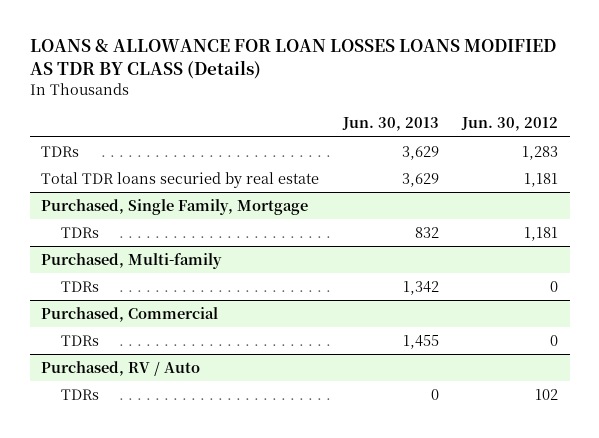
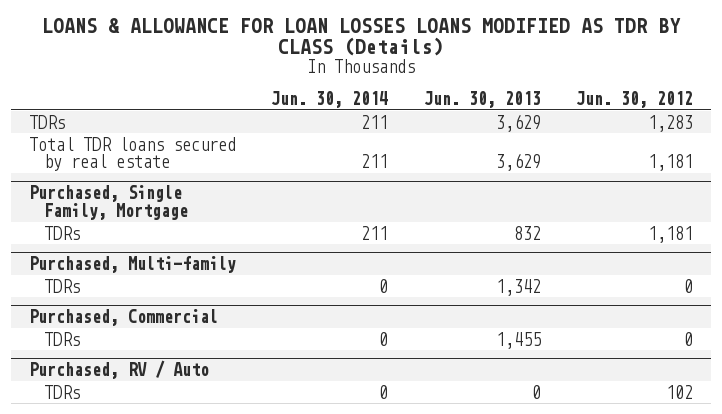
none -> [271,90,389,108] Jun. 30, 2014
[41,172,320,189] Total TDR loans securied by real estate -> [28,136,236,172] Total TDR loans secured by real estate

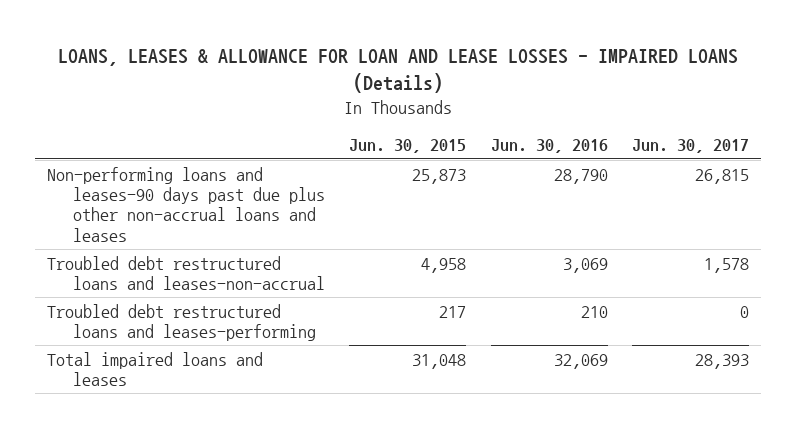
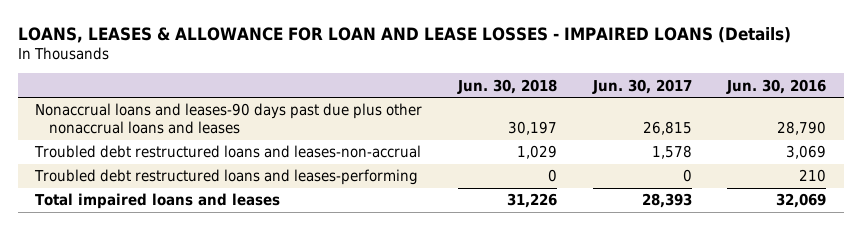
[349,139,467,154] Jun. 30, 2015 -> none
none -> [456,78,557,94] Jun. 30, 2018
[46,166,325,242] Non-performing loans and leases-90 days past due plus other non-accrual loans and leases -> [35,103,423,134] Nonaccrual loans and leases-90 days past due plus other nonaccrual loans and leases

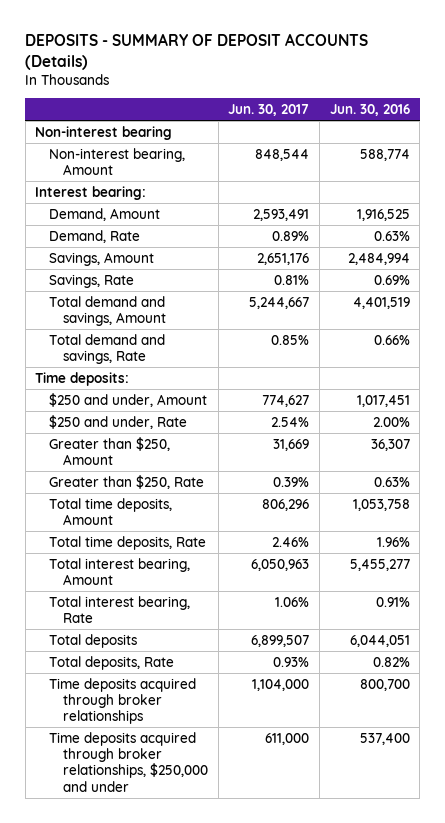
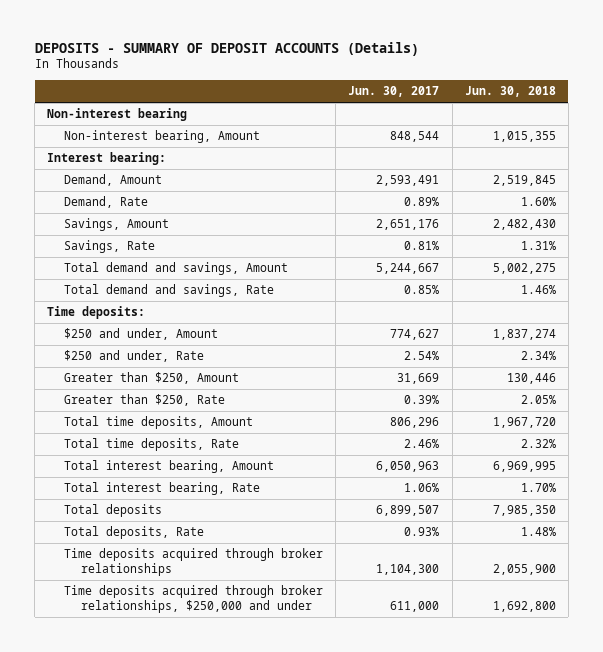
[329,104,410,117] Jun. 30, 2016 -> none
none -> [464,86,556,98] Jun. 30, 2018
[252,678,310,691] 1,104,000 -> [376,563,440,575] 1,104,300

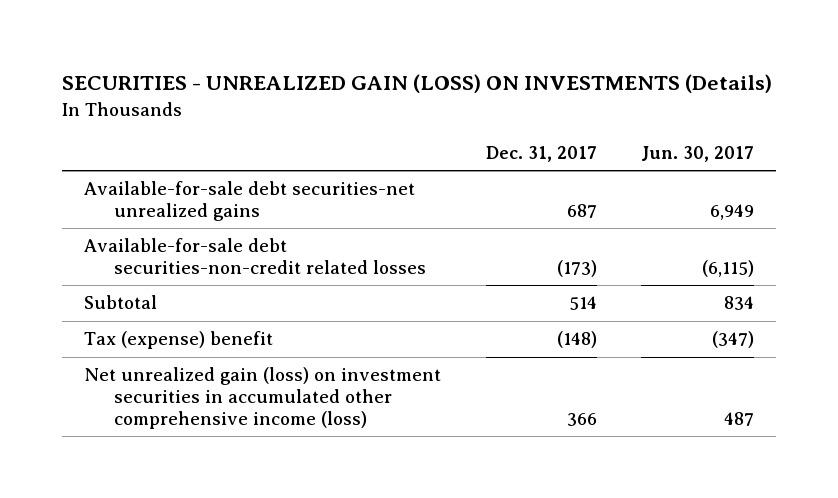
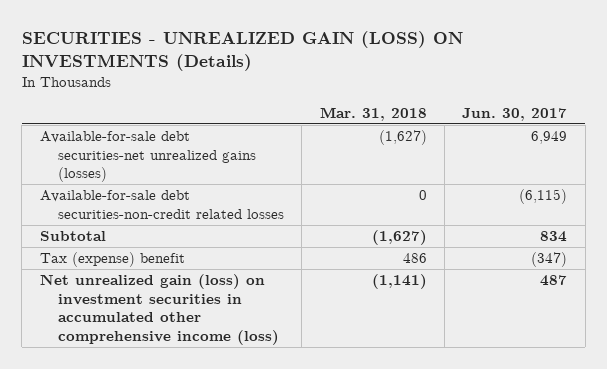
[485,145,597,162] Dec. 31, 2017 -> none
none -> [319,106,427,121] Mar. 31, 2018
[83,181,415,221] Available-for-sale debt securities-net unrealized gains -> [39,131,257,183] Available-for-sale debt securities-net unrealized gains (losses)

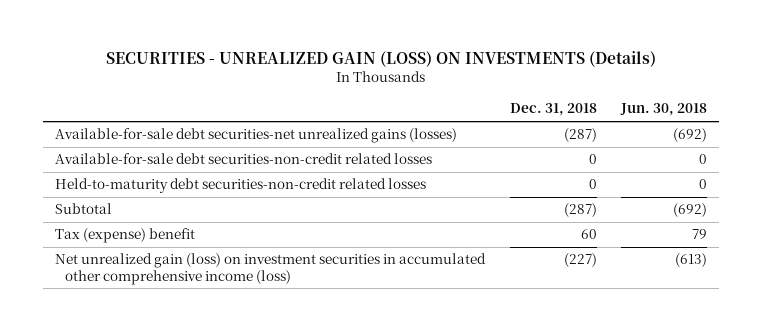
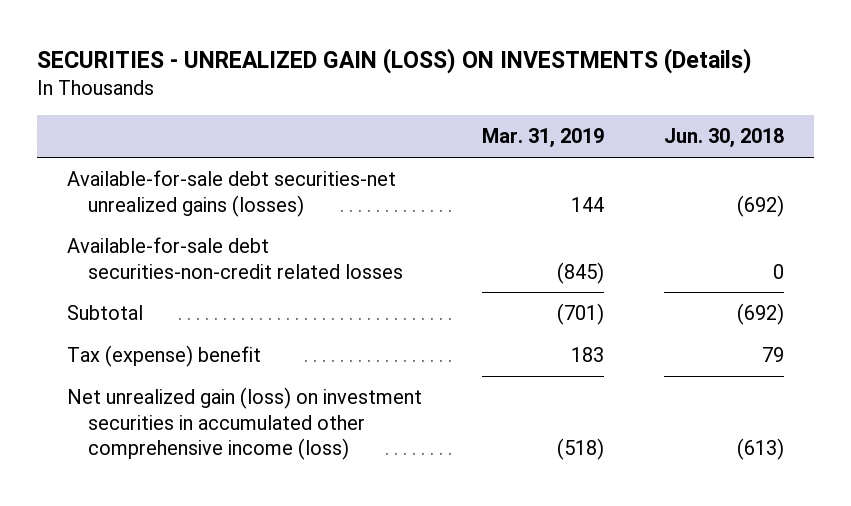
[509,103,597,117] Dec. 31, 2018 -> none
none -> [482,128,605,149] Mar. 31, 2019
[55,178,427,194] Held-to-maturity debt securities-non-credit related losses -> none

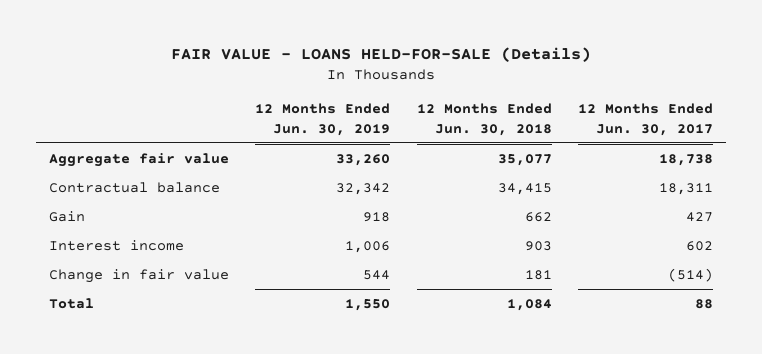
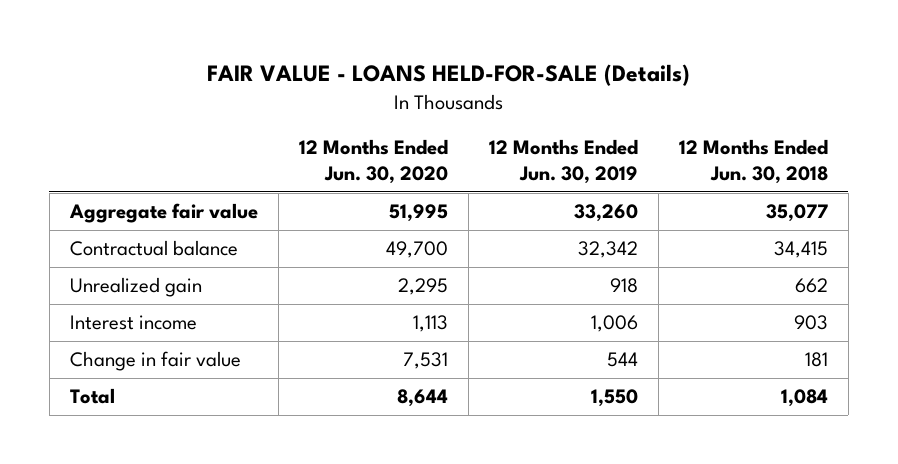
[578,103,714,136] 12 Months Ended Jun. 30, 2017 -> none
none -> [298,139,448,185] 12 Months Ended Jun. 30, 2020
[48,211,85,223] Gain -> [69,277,202,298] Unrealized gain

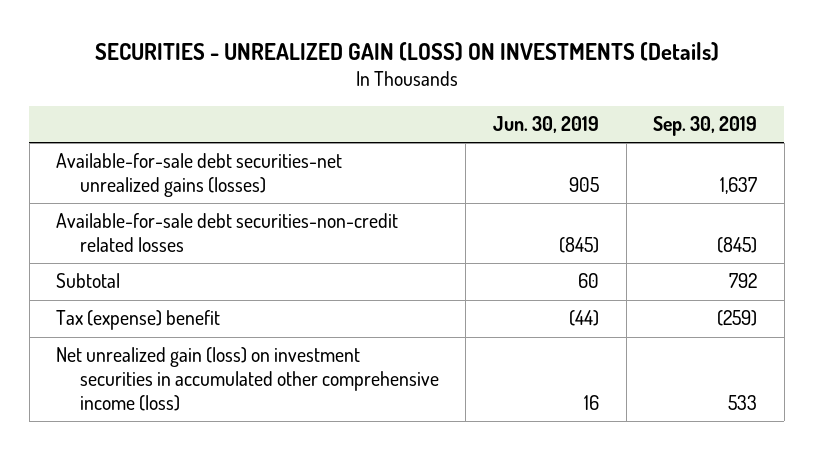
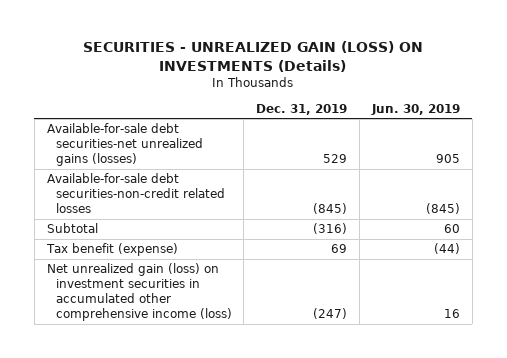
[653,116,758,137] Sep. 30, 2019 -> none
none -> [256,103,348,115] Dec. 31, 2019
[56,310,221,331] Tax (expense) benefit -> [45,243,178,257] Tax benefit (expense)

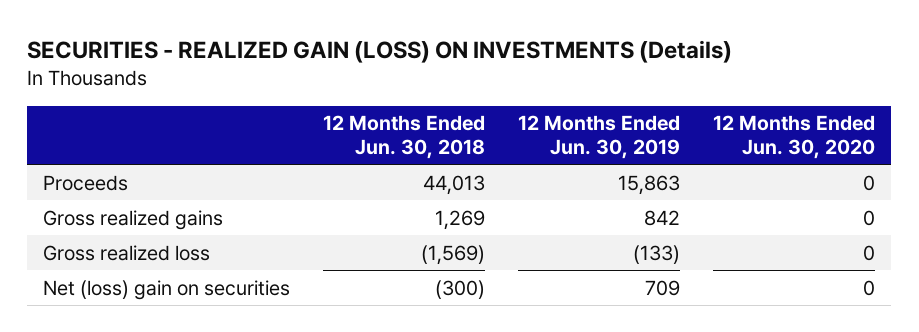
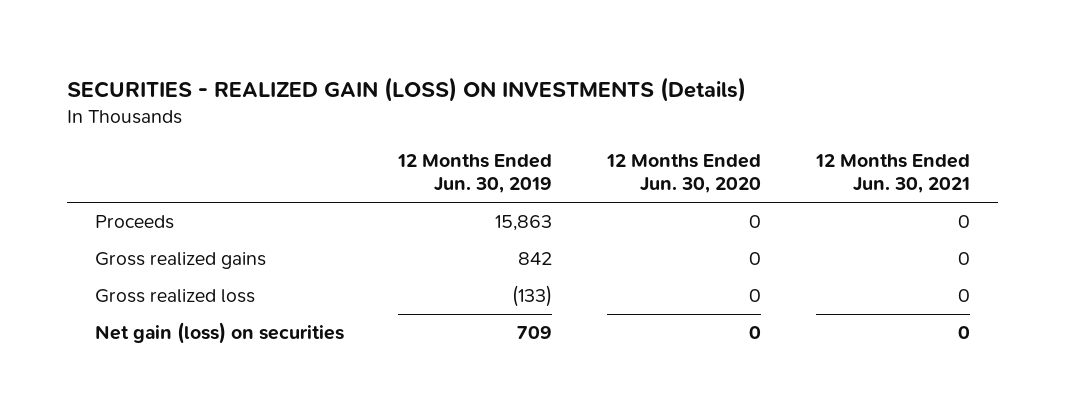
[323,115,486,160] 12 Months Ended Jun. 30, 2018 -> none
none -> [815,154,971,194] 12 Months Ended Jun. 30, 2021
[43,279,291,300] Net (loss) gain on securities -> [94,321,344,344] Net gain (loss) on securities

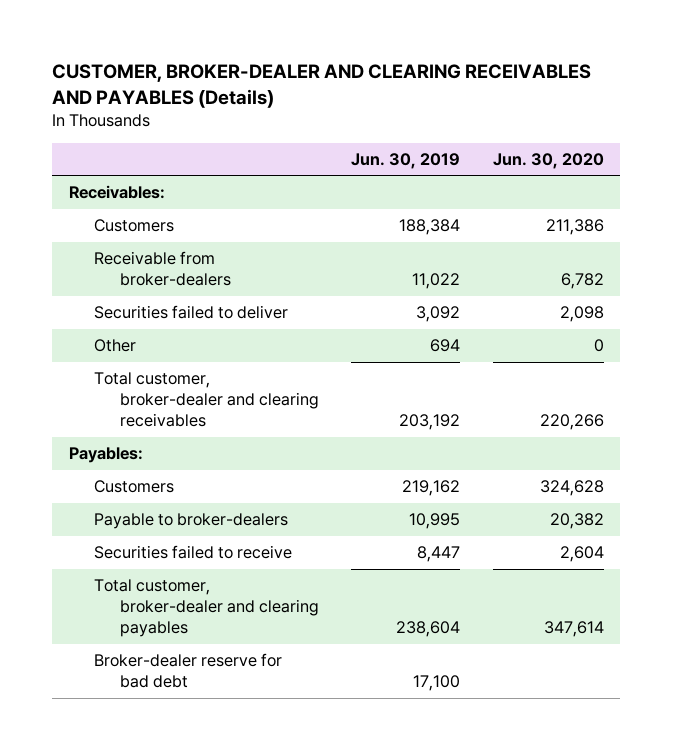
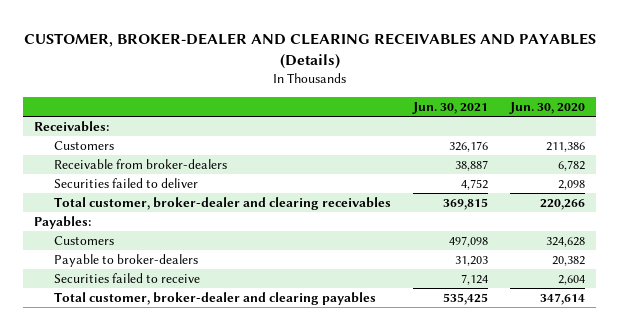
[351,152,461,169] Jun. 30, 2019 -> none
none -> [412,101,489,114] Jun. 30, 2021
[94,339,137,353] Other -> none
[94,653,283,689] Broker-dealer reserve for bad debt -> none

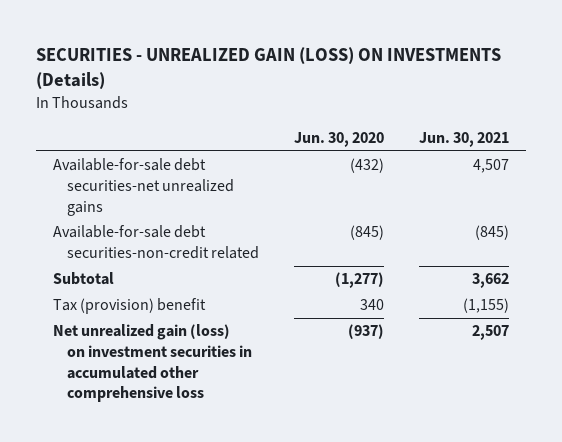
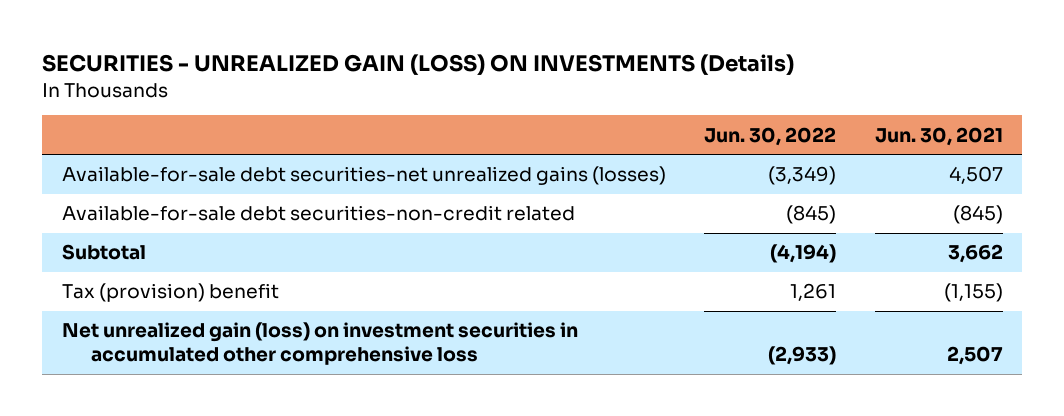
[294,131,385,147] Jun. 30, 2020 -> none
none -> [704,126,837,146] Jun. 30, 2022
[53,158,235,216] Available-for-sale debt securities-net unrealized gains -> [61,166,666,186] Available-for-sale debt securities-net unrealized gains (losses)

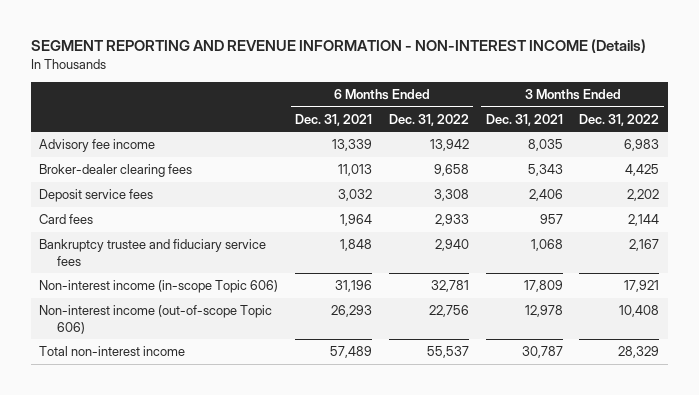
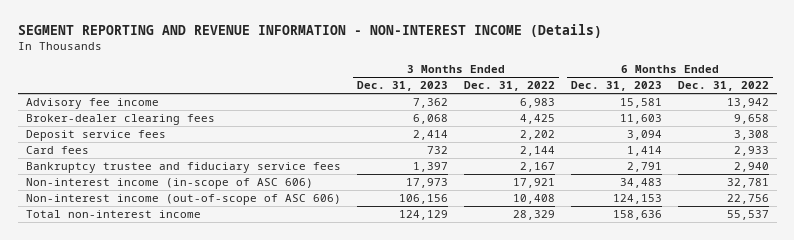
[295,113,373,126] Dec. 31, 2021 -> none
[485,113,563,126] Dec. 31, 2021 -> none
none -> [356,81,448,92] Dec. 31, 2023
none -> [570,81,662,92] Dec. 31, 2023
[39,280,279,294] Non-interest income (in-scope Topic 606) -> [25,178,313,190] Non-interest income (in-scope of ASC 606)
[39,305,273,334] Non-interest income (out-of-scope Topic 606) -> [25,194,341,206] Non-interest income (out-of-scope of ASC 606)

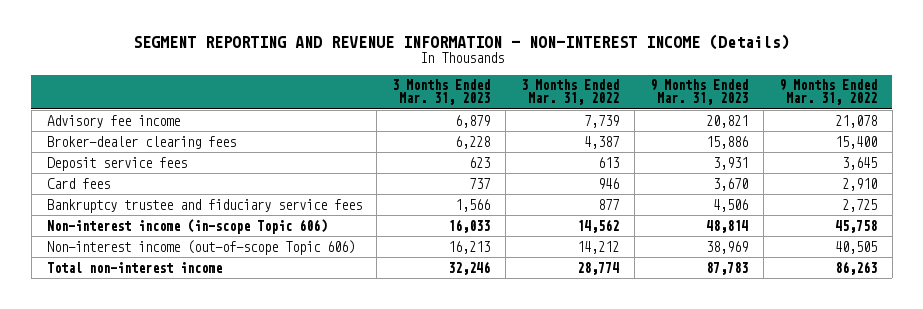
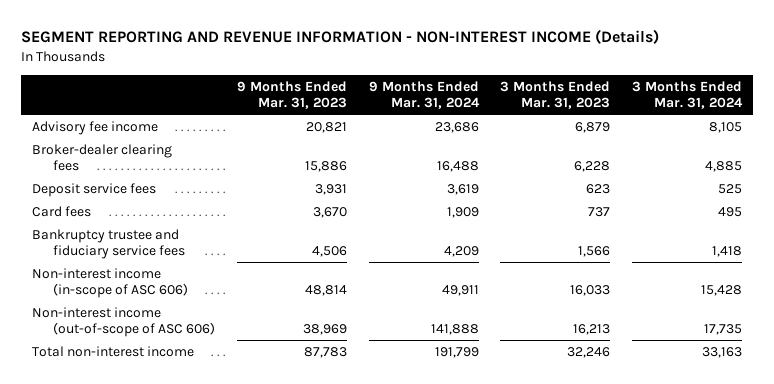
[521,79,620,106] 3 Months Ended Mar. 31, 2022 -> none
[778,79,877,106] 9 Months Ended Mar. 31, 2022 -> none
none -> [368,80,480,109] 9 Months Ended Mar. 31, 2024
none -> [632,80,744,109] 3 Months Ended Mar. 31, 2024
[46,218,327,234] Non-interest income (in-scope Topic 606) -> [31,268,188,298] Non-interest income (in-scope of ASC 606)
[46,239,355,255] Non-interest income (out-of-scope Topic 606) -> [31,307,215,337] Non-interest income (out-of-scope of ASC 606)

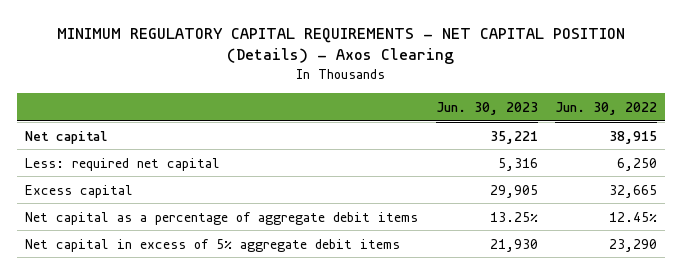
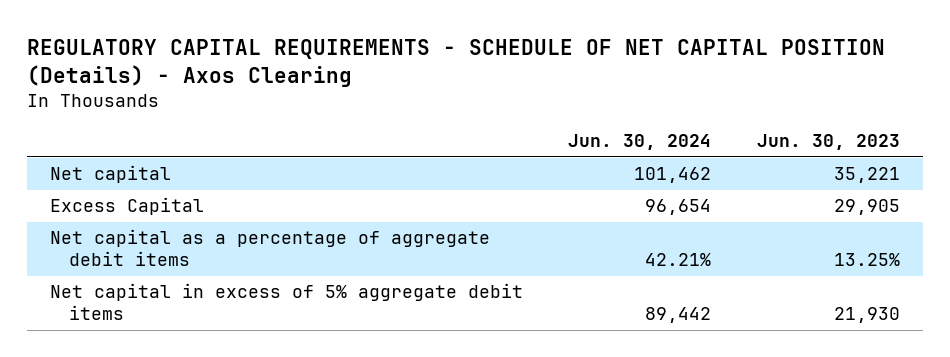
[57,27,626,65] MINIMUM REGULATORY CAPITAL REQUIREMENTS - NET CAPITAL POSITION (Details) - Axos Clearing -> [26,38,885,87] REGULATORY CAPITAL REQUIREMENTS - SCHEDULE OF NET CAPITAL POSITION (Details) - Axos Clearing
[554,101,657,115] Jun. 30, 2022 -> none
none -> [568,134,712,151] Jun. 30, 2024
[25,157,221,171] Less: required net capital -> none
[25,184,134,198] Excess capital -> [49,197,204,216] Excess Capital

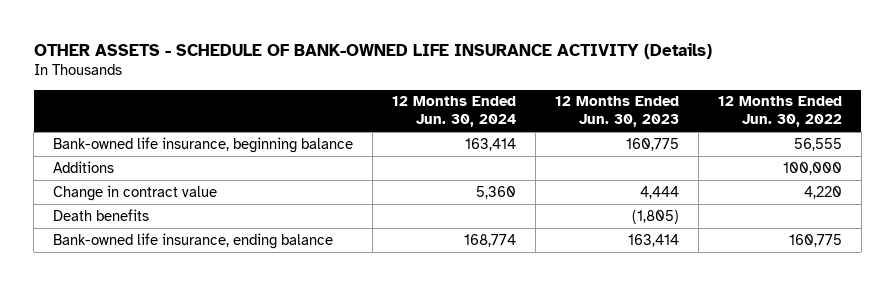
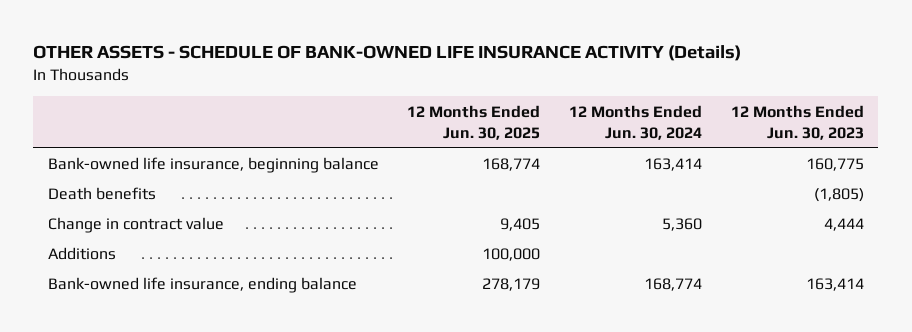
[718,96,843,128] 12 Months Ended Jun. 30, 2022 -> none
none -> [407,104,541,140] 12 Months Ended Jun. 30, 2025
[53,184,218,201] Change in contract value -> [47,217,224,234] Change in contract value
[53,160,115,173] Additions -> [47,247,116,261] Additions

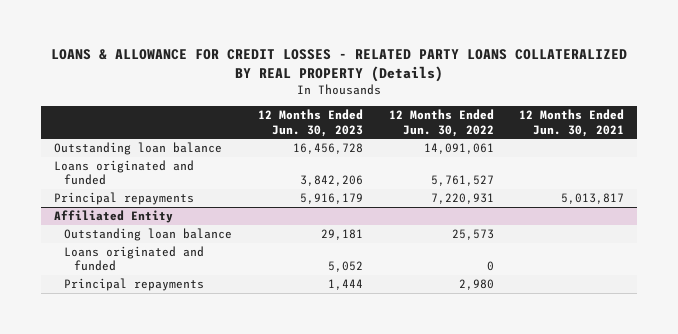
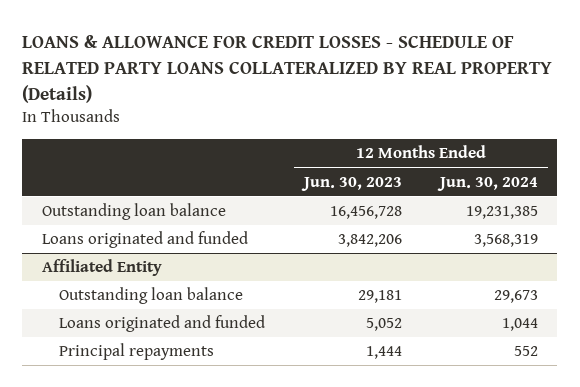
[50,49,627,82] LOANS & ALLOWANCE FOR CREDIT LOSSES - RELATED PARTY LOANS COLLATERALIZED BY REAL PROPERTY (Details) -> [22,35,553,103] LOANS & ALLOWANCE FOR CREDIT LOSSES - SCHEDULE OF RELATED PARTY LOANS COLLATERALIZED BY REAL PROPERTY (Details)
[388,109,494,137] 12 Months Ended Jun. 30, 2022 -> none
[519,109,625,137] 12 Months Ended Jun. 30, 2021 -> none
none -> [437,176,539,191] Jun. 30, 2024
[53,192,194,206] Principal repayments -> none

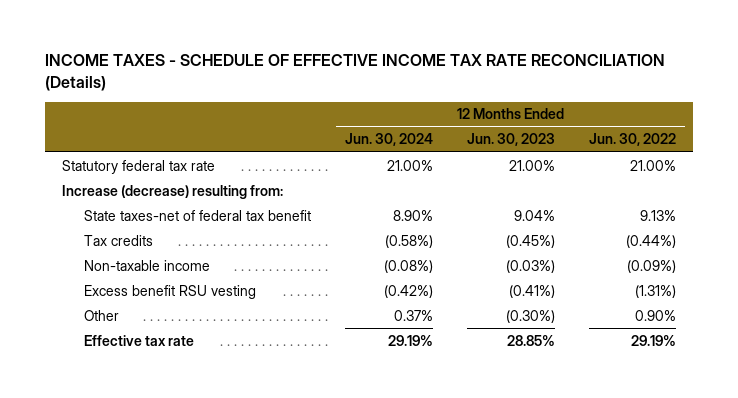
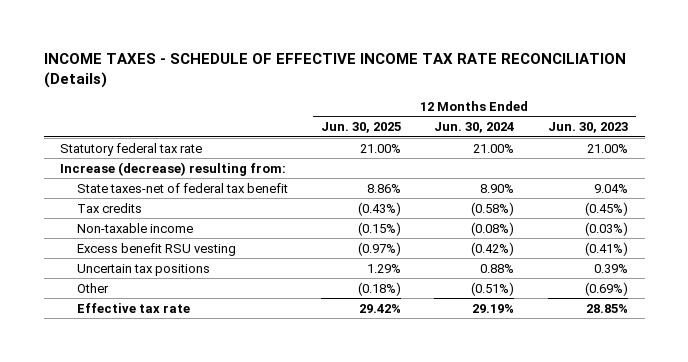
[589,133,677,147] Jun. 30, 2022 -> none
none -> [320,122,401,134] Jun. 30, 2025
none -> [76,263,210,276] Uncertain tax positions
[394,309,434,321] 0.37% -> [471,281,515,296] (0.51%)
[506,309,556,323] (0.30%) -> [584,281,628,296] (0.69%)

